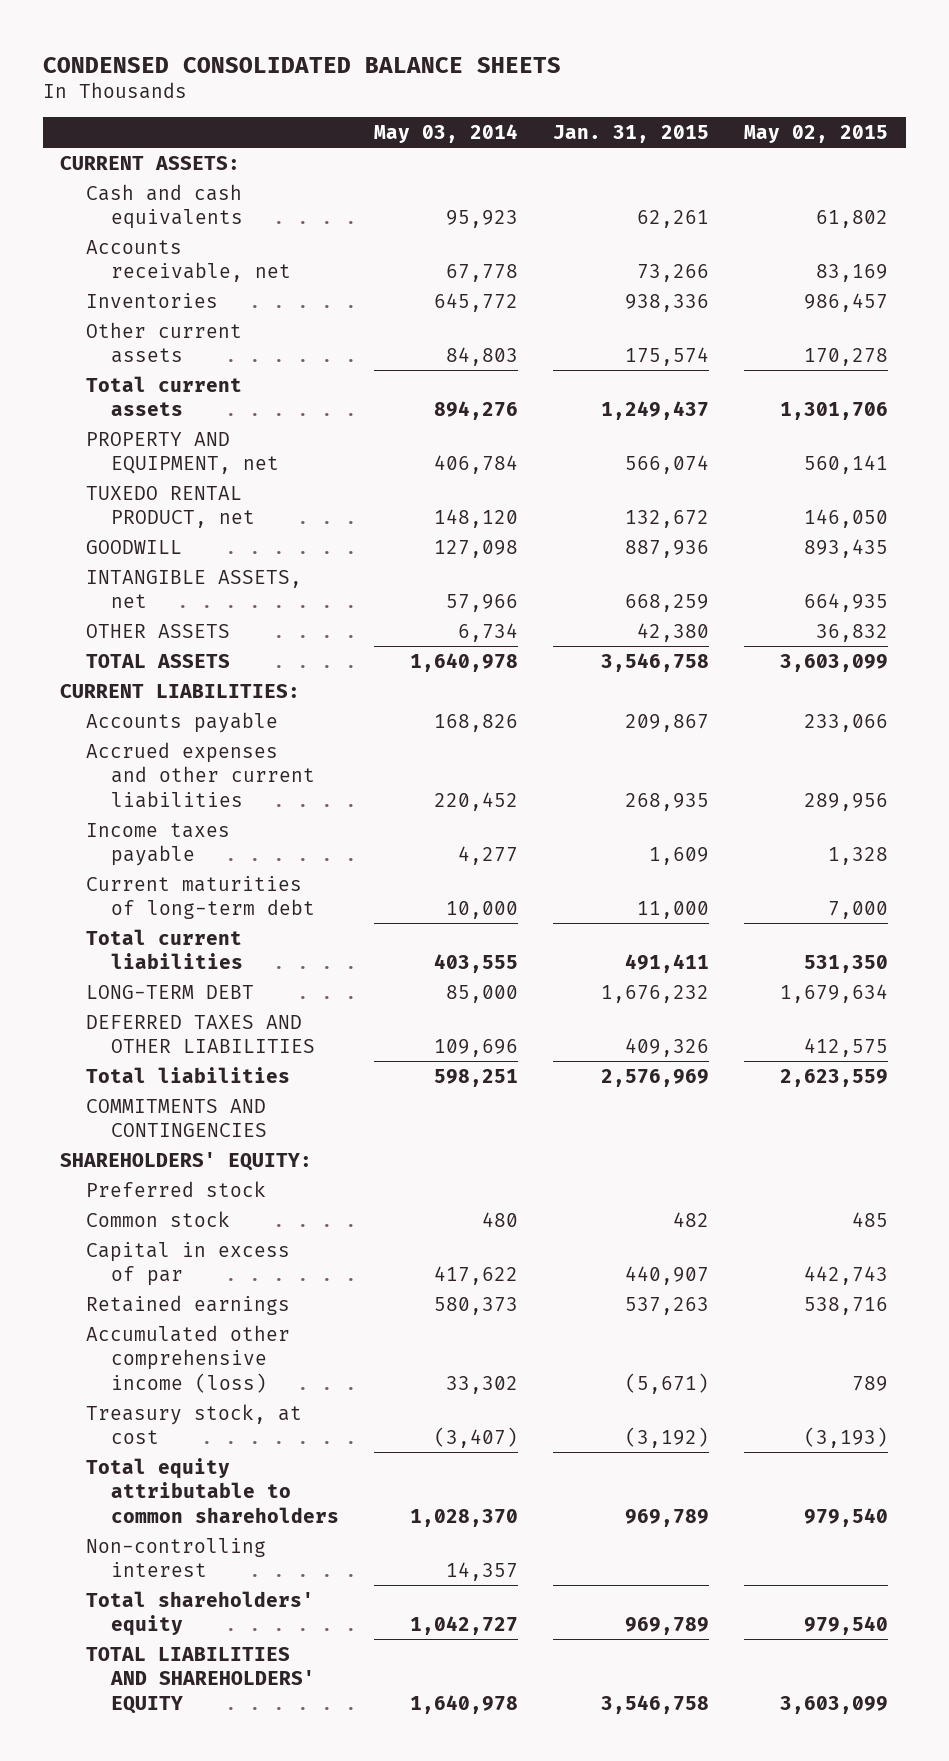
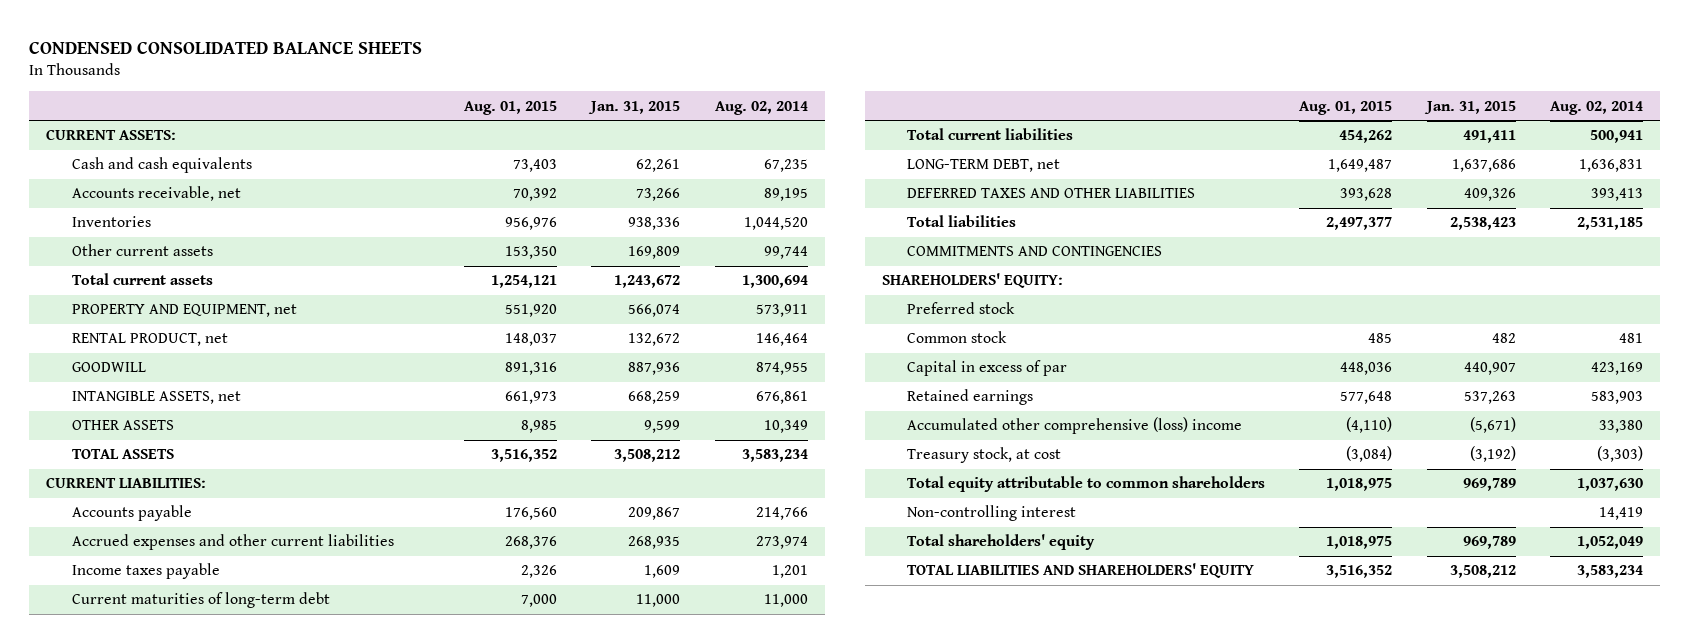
[374,124,519,144] May 03, 2014 -> none
[744,125,889,144] May 02, 2015 -> none
none -> [464,100,558,115] Aug. 01, 2015
none -> [714,100,808,115] Aug. 02, 2014
[625,347,710,367] 175,574 -> [628,246,681,260] 169,809
[601,401,710,421] 1,249,437 -> [614,275,681,289] 1,243,672
[85,485,256,529] TUXEDO RENTAL PRODUCT, net -> [71,333,228,347] RENTAL PRODUCT, net
[637,622,710,642] 42,380 -> [644,420,681,434] 9,599
[601,652,710,672] 3,546,758 -> [614,449,681,463] 3,508,212
[85,984,254,999] LONG-TERM DEBT -> [906,159,1060,173] LONG-TERM DEBT, net
[601,984,710,1003] 1,676,232 -> [1451,159,1516,173] 1,637,686
[601,1068,710,1087] 2,576,969 -> [1449,217,1516,231] 2,538,423
[85,1324,290,1393] Accumulated other comprehensive income (loss) -> [906,417,1242,435] Accumulated other comprehensive (loss) income
[601,1694,710,1714] 3,546,758 -> [1449,565,1516,579] 3,508,212

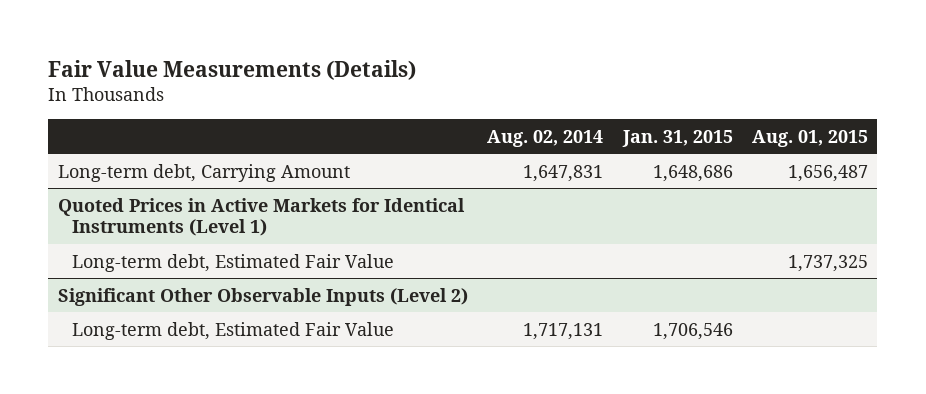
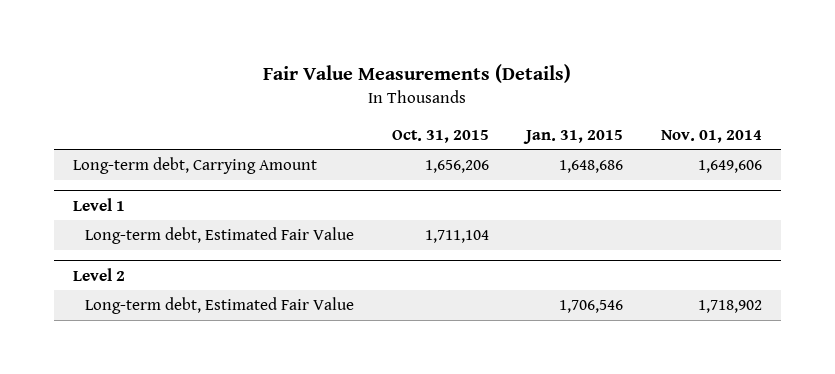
[487,129,604,147] Aug. 02, 2014 -> none
[751,129,868,147] Aug. 01, 2015 -> none
none -> [391,129,489,143] Oct. 31, 2015
none -> [661,129,763,143] Nov. 01, 2014
[57,197,465,237] Quoted Prices in Active Markets for Identical Instruments (Level 1) -> [72,197,125,211] Level 1
[57,287,468,306] Significant Other Observable Inputs (Level 2) -> [72,267,125,281] Level 2

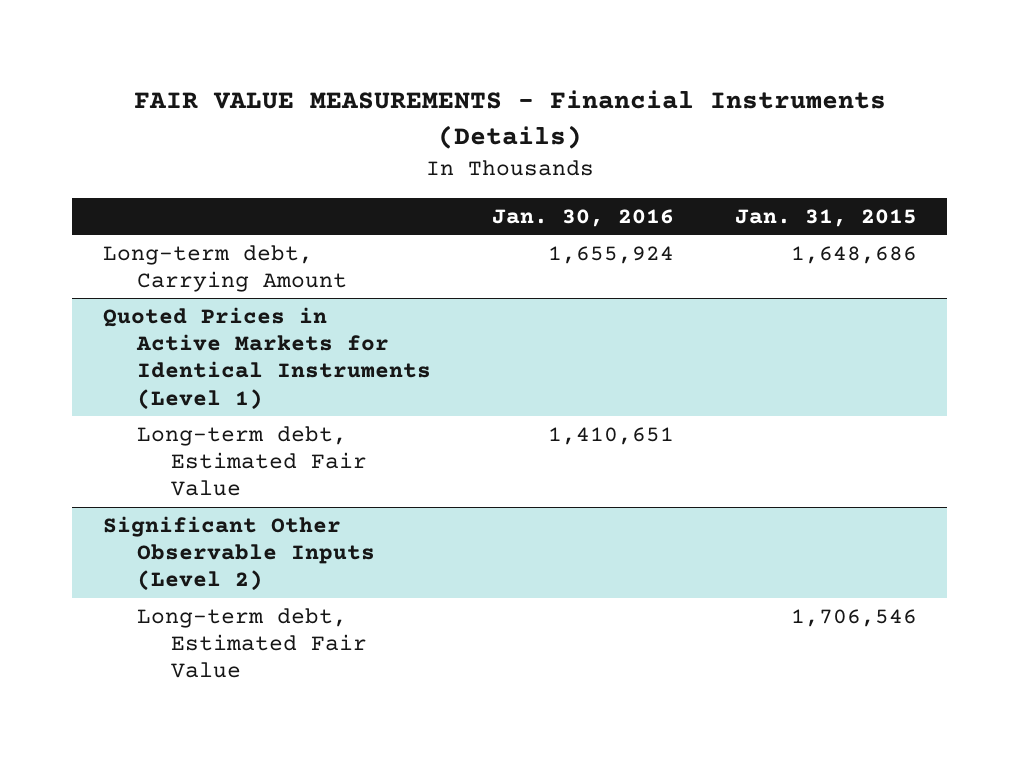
[263,64,572,84] Fair Value Measurements (Details) -> [133,90,886,149] FAIR VALUE MEASUREMENTS - Financial Instruments (Details)
[391,129,489,143] Oct. 31, 2015 -> none
[661,129,763,143] Nov. 01, 2014 -> none
none -> [491,208,674,227] Jan. 30, 2016
[72,197,125,211] Level 1 -> [102,306,431,410] Quoted Prices in Active Markets for Identical Instruments (Level 1)
[72,267,125,281] Level 2 -> [102,515,375,592] Significant Other Observable Inputs (Level 2)

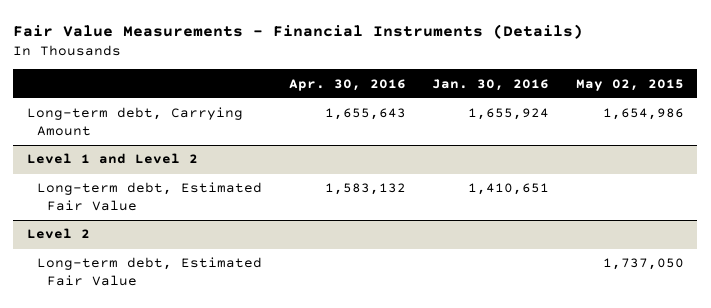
[133,90,886,149] FAIR VALUE MEASUREMENTS - Financial Instruments (Details) -> [13,23,584,39] Fair Value Measurements - Financial Instruments (Details)
[734,208,917,227] Jan. 31, 2015 -> none
none -> [288,78,406,91] Apr. 30, 2016
none -> [576,78,685,91] May 02, 2015
[102,306,431,410] Quoted Prices in Active Markets for Identical Instruments (Level 1) -> none
none -> [26,153,198,165] Level 1 and Level 2
[102,515,375,592] Significant Other Observable Inputs (Level 2) -> [26,228,90,240] Level 2

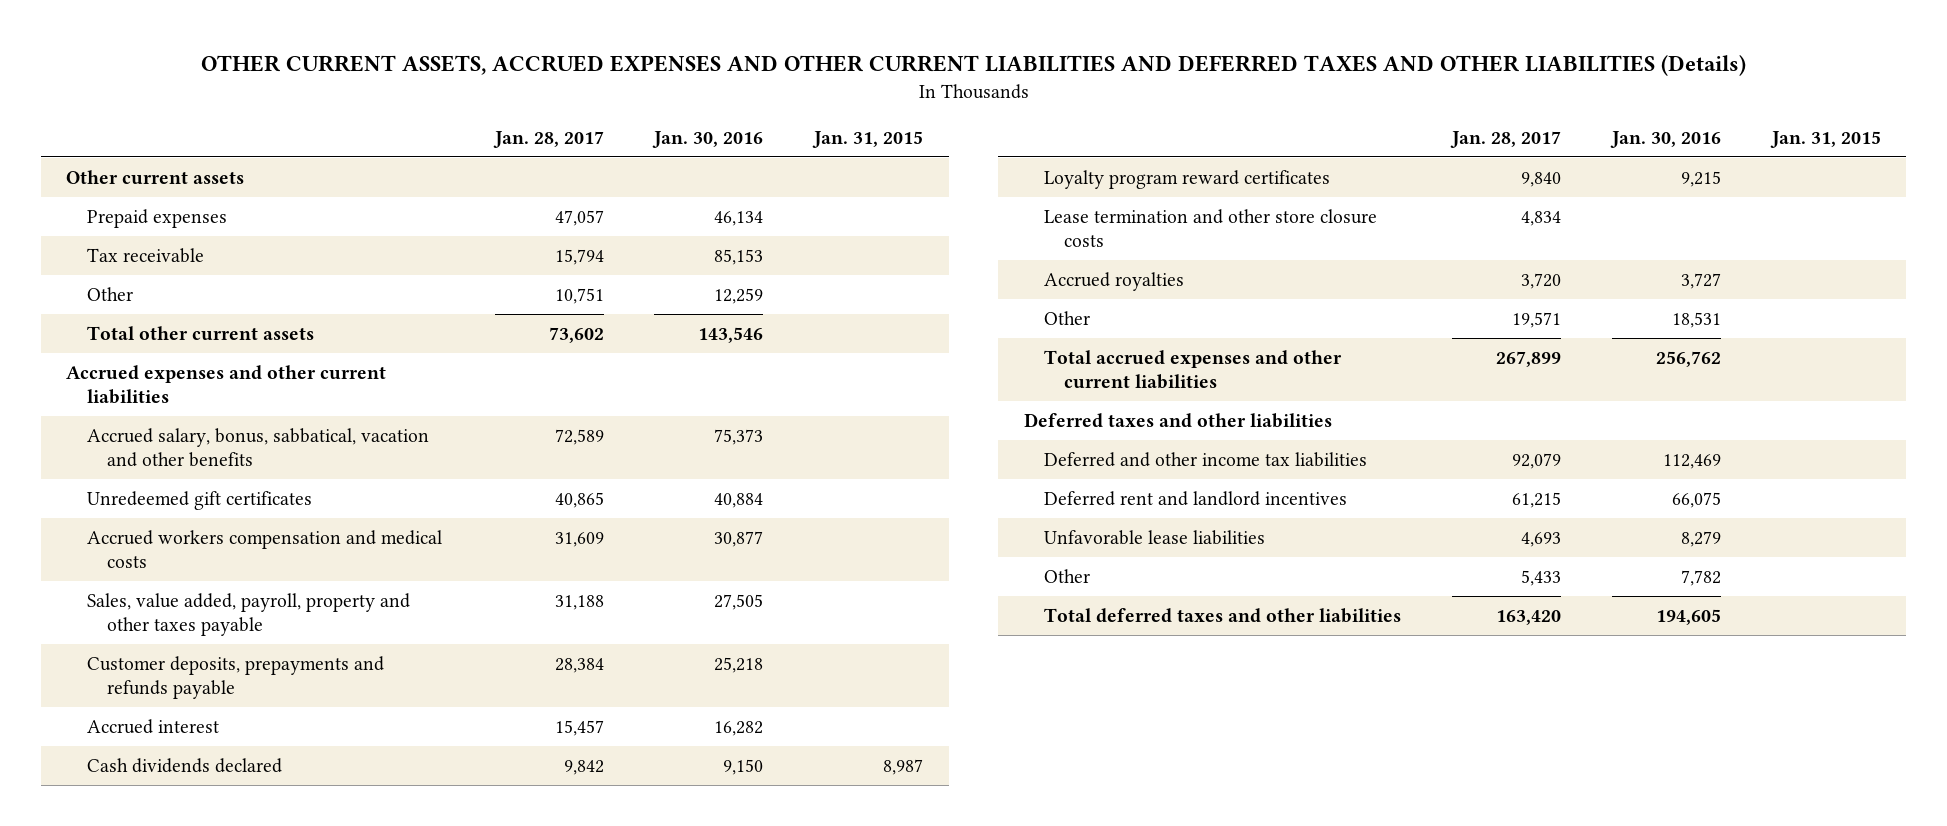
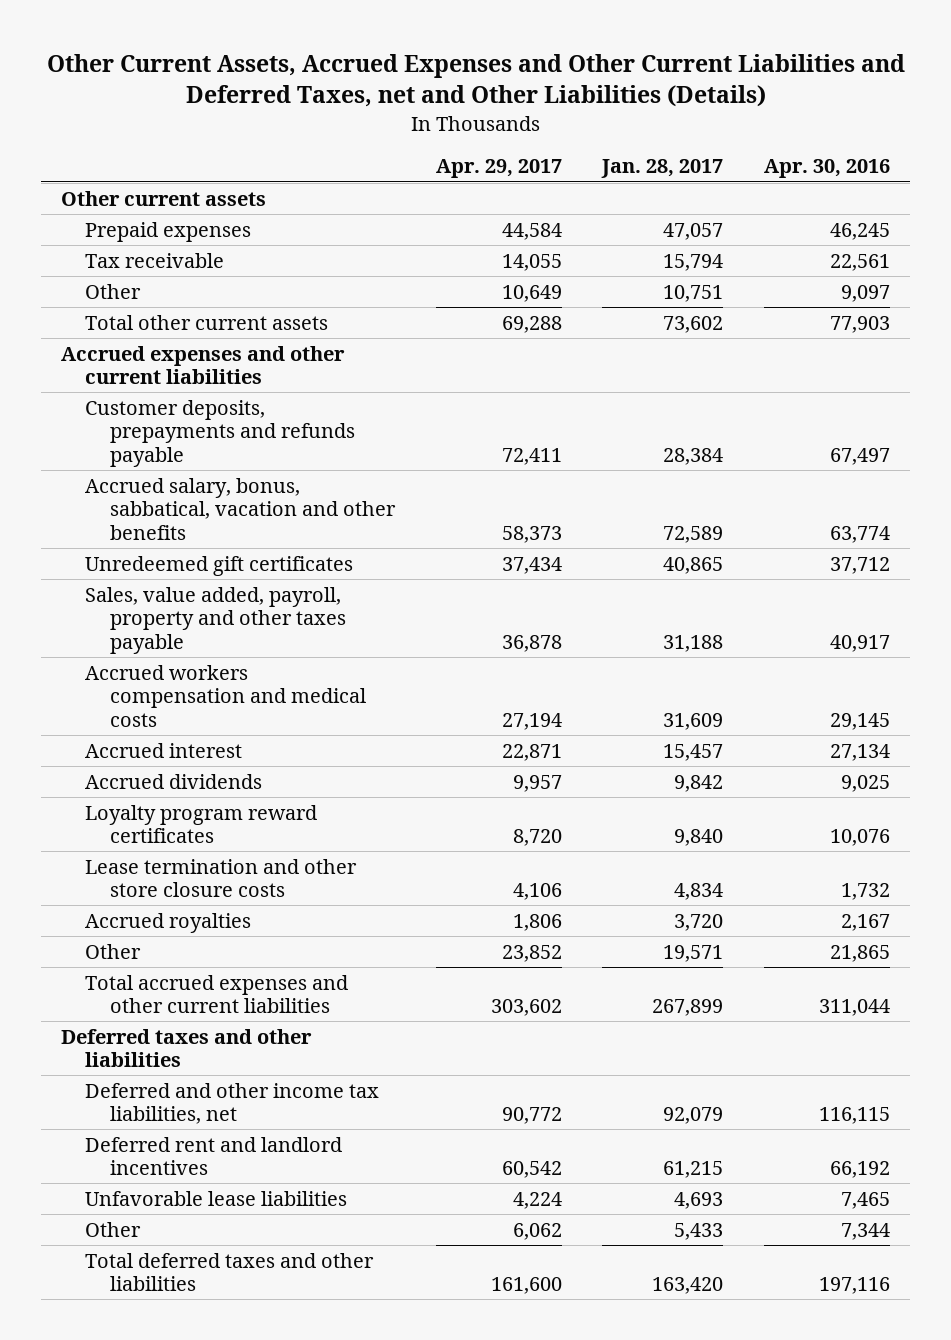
[200,55,1746,77] OTHER CURRENT ASSETS, ACCRUED EXPENSES AND OTHER CURRENT LIABILITIES AND DEFERRED TAXES AND OTHER LIABILITIES (Details) -> [46,54,905,108] Other Current Assets, Accrued Expenses and Other Current Liabilities and Deferred Taxes, net and Other Liabilities (Details)
[652,130,764,148] Jan. 30, 2016 -> none
[812,130,924,148] Jan. 31, 2015 -> none
none -> [435,159,562,179] Apr. 29, 2017
none -> [764,159,891,179] Apr. 30, 2016
[86,655,384,700] Customer deposits, prepayments and refunds payable -> [85,399,355,468] Customer deposits, prepayments and refunds payable
[86,529,442,569] Accrued workers compensation and medical costs -> [85,664,366,728] Accrued workers compensation and medical costs
[86,757,282,773] Cash dividends declared -> [85,773,263,789] Accrued dividends
[1043,451,1367,467] Deferred and other income tax liabilities -> [85,1082,380,1125] Deferred and other income tax liabilities, net

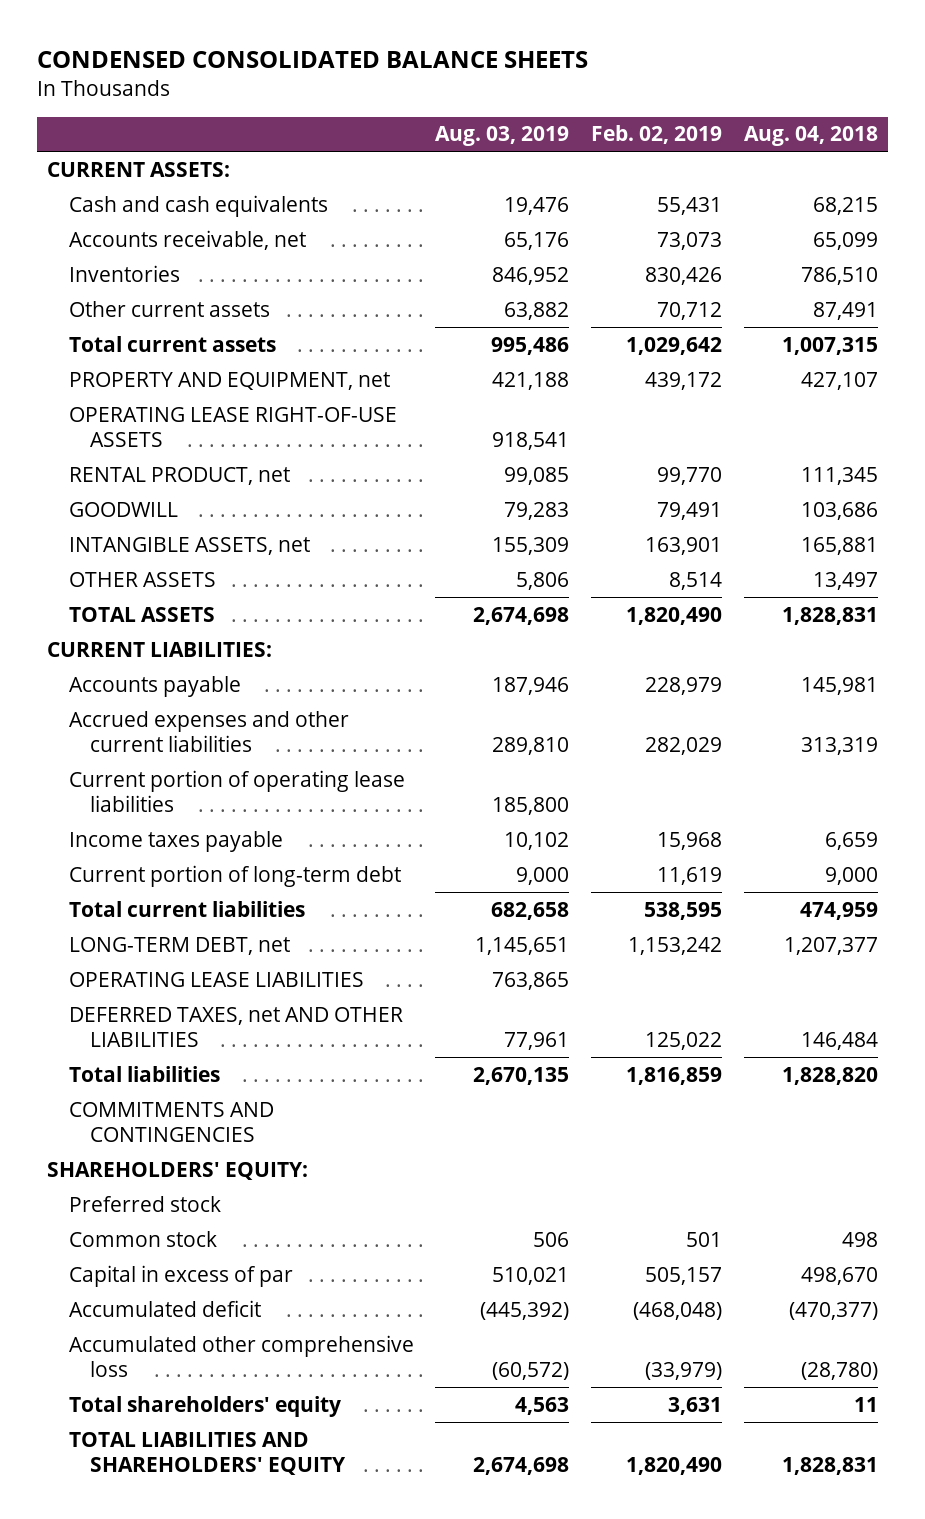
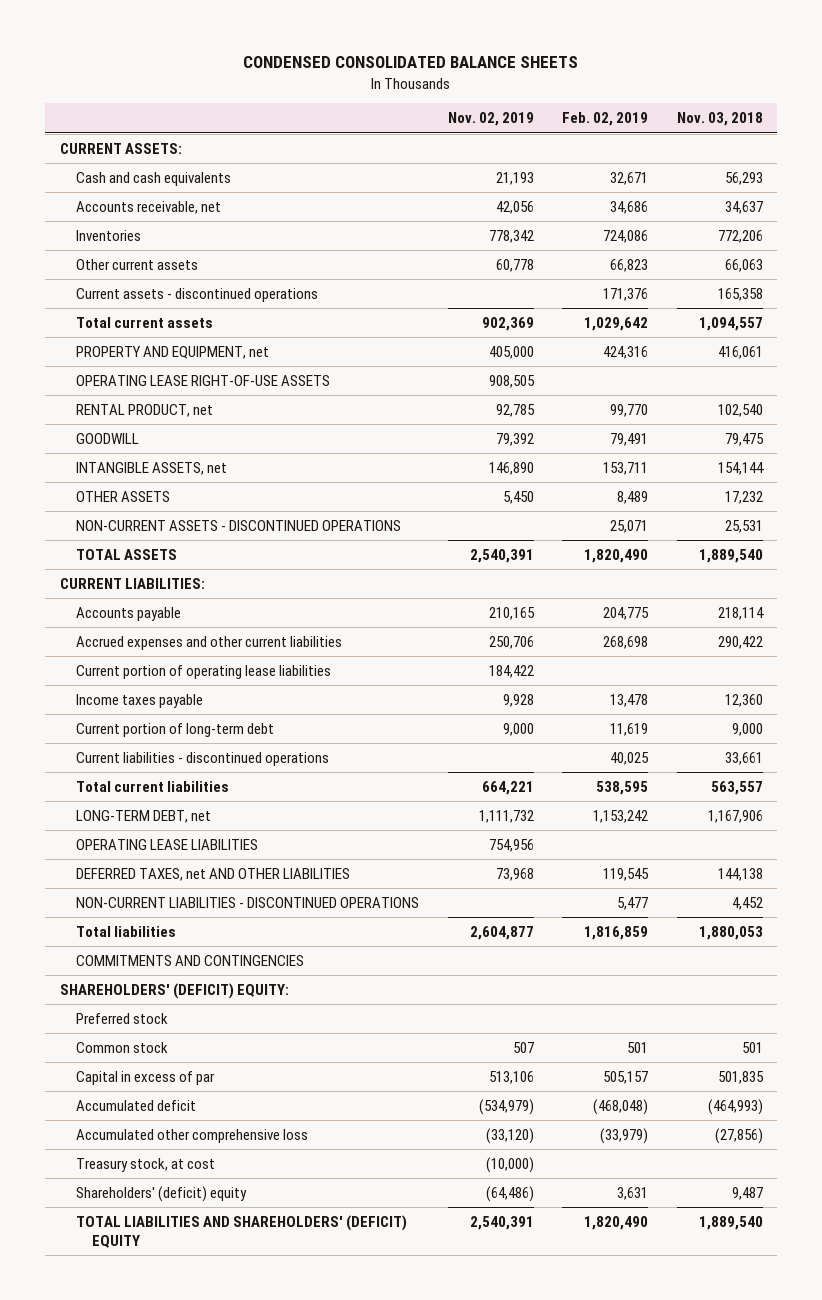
[435,126,570,147] Aug. 03, 2019 -> none
[743,126,878,147] Aug. 04, 2018 -> none
none -> [447,112,534,127] Nov. 02, 2019
none -> [676,112,763,127] Nov. 03, 2018
[656,196,722,215] 55,431 -> [610,171,649,185] 32,671
[656,231,722,250] 73,073 -> [610,200,649,214] 34,686
[644,266,722,285] 830,426 -> [603,229,649,243] 724,086
[656,301,722,320] 70,712 -> [610,258,649,272] 66,823
none -> [75,287,318,302] Current assets - discontinued operations
[644,371,722,390] 439,172 -> [603,345,649,359] 424,316
[644,536,722,555] 163,901 -> [603,461,649,475] 153,711
[668,571,722,590] 8,514 -> [617,490,649,504] 8,489
none -> [75,519,401,531] NON-CURRENT ASSETS - DISCONTINUED OPERATIONS
[644,676,722,695] 228,979 -> [603,606,650,620] 204,775
[644,736,722,755] 282,029 -> [603,635,649,649] 268,698
[656,831,722,850] 15,968 -> [610,693,649,707] 13,478
none -> [75,751,329,766] Current liabilities - discontinued operations
[644,1031,722,1050] 125,022 -> [603,867,650,881] 119,545
none -> [75,896,419,908] NON-CURRENT LIABILITIES - DISCONTINUED OPERATIONS
[47,1161,309,1180] SHAREHOLDERS' EQUITY: -> [59,982,289,999] SHAREHOLDERS' (DEFICIT) EQUITY:
none -> [75,1157,215,1172] Treasury stock, at cost
[68,1395,341,1417] Total shareholders' equity -> [75,1185,247,1202] Shareholders' (deficit) equity
[68,1431,346,1475] TOTAL LIABILITIES AND SHAREHOLDERS' EQUITY -> [75,1214,407,1248] TOTAL LIABILITIES AND SHAREHOLDERS' (DEFICIT) EQUITY

